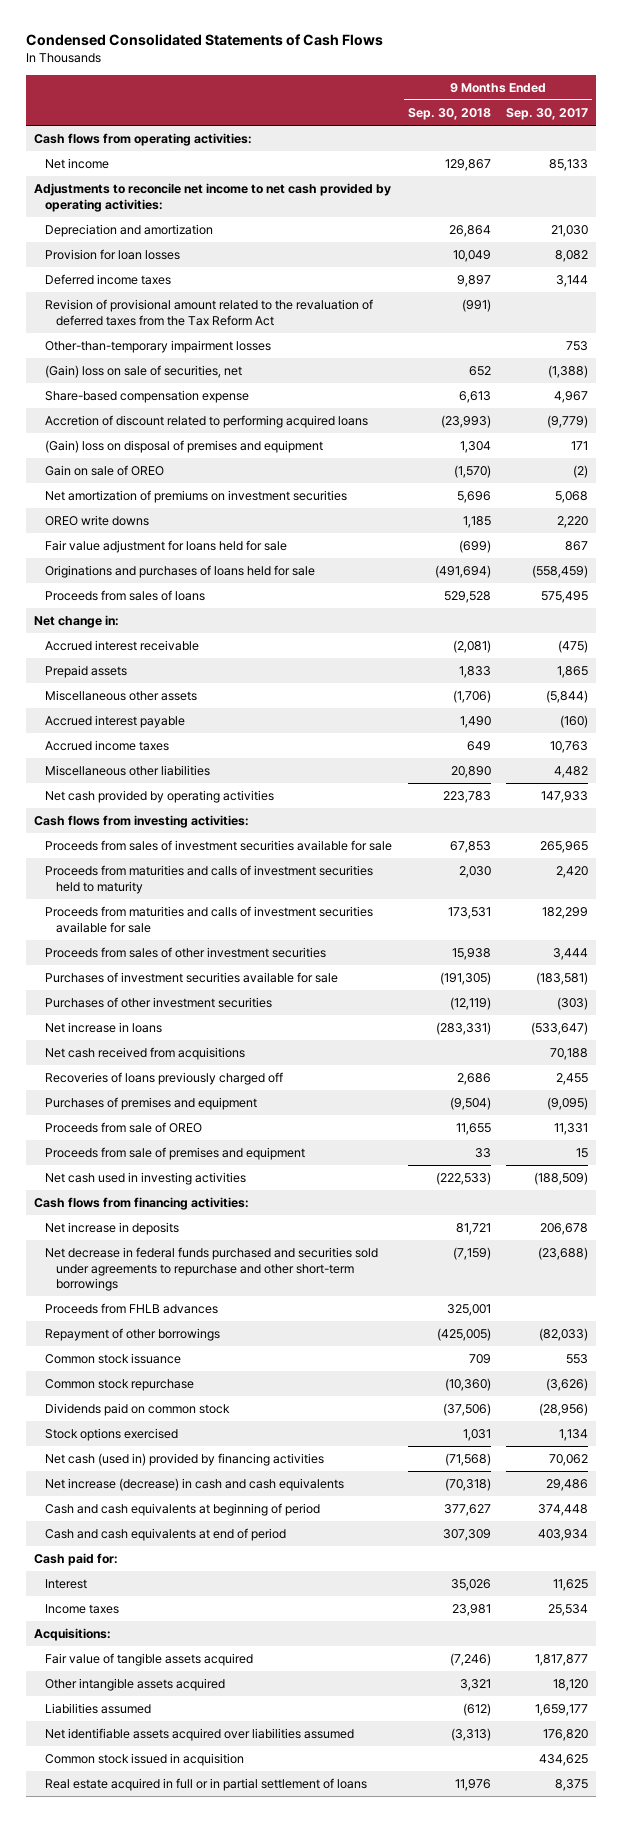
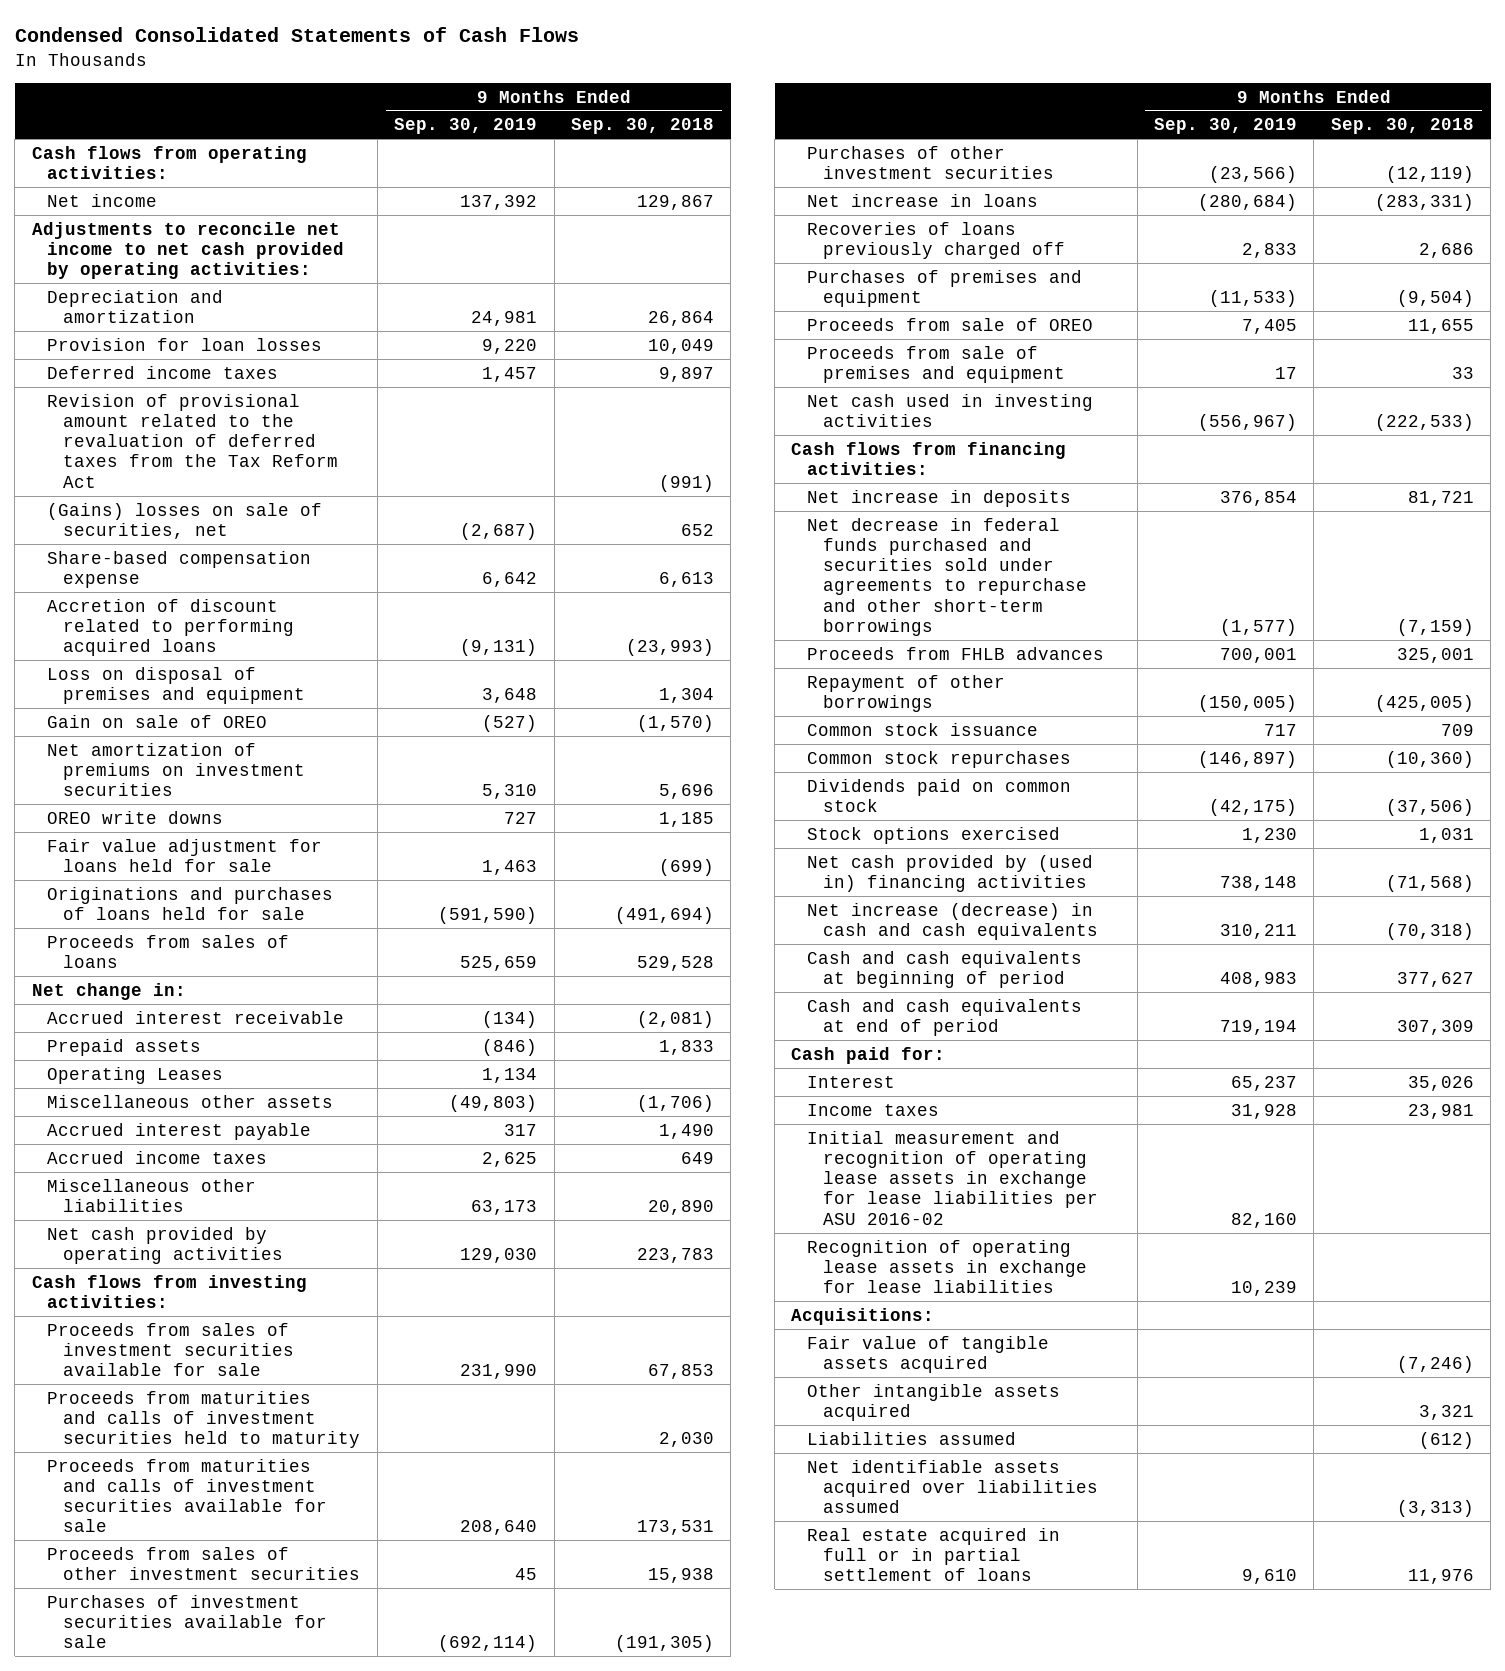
[506,107,589,120] Sep. 30, 2017 -> none
none -> [394,118,538,135] Sep. 30, 2019
[44,339,271,353] Other-than-temporary impairment losses -> none
[44,364,242,378] (Gain) loss on sale of securities, net -> [47,502,323,539] (Gains) losses on sale of securities, net
[44,439,323,453] (Gain) loss on disposal of premises and equipment -> [47,666,306,704] Loss on disposal of premises and equipment
none -> [47,1066,224,1084] Operating Leases
[44,1046,245,1060] Net cash received from acquisitions -> none
[44,1378,194,1391] Common stock repurchase -> [807,750,1072,768] Common stock repurchases
[44,1452,324,1466] Net cash (used in) provided by financing activities -> [807,854,1094,892] Net cash provided by (used in) financing activities
none -> [807,1130,1099,1225] Initial measurement and recognition of operating lease assets in exchange for lease liabilities per ASU 2016-02
none -> [807,1239,1088,1294] Recognition of operating lease assets in exchange for lease liabilities
[44,1752,244,1766] Common stock issued in acquisition -> none

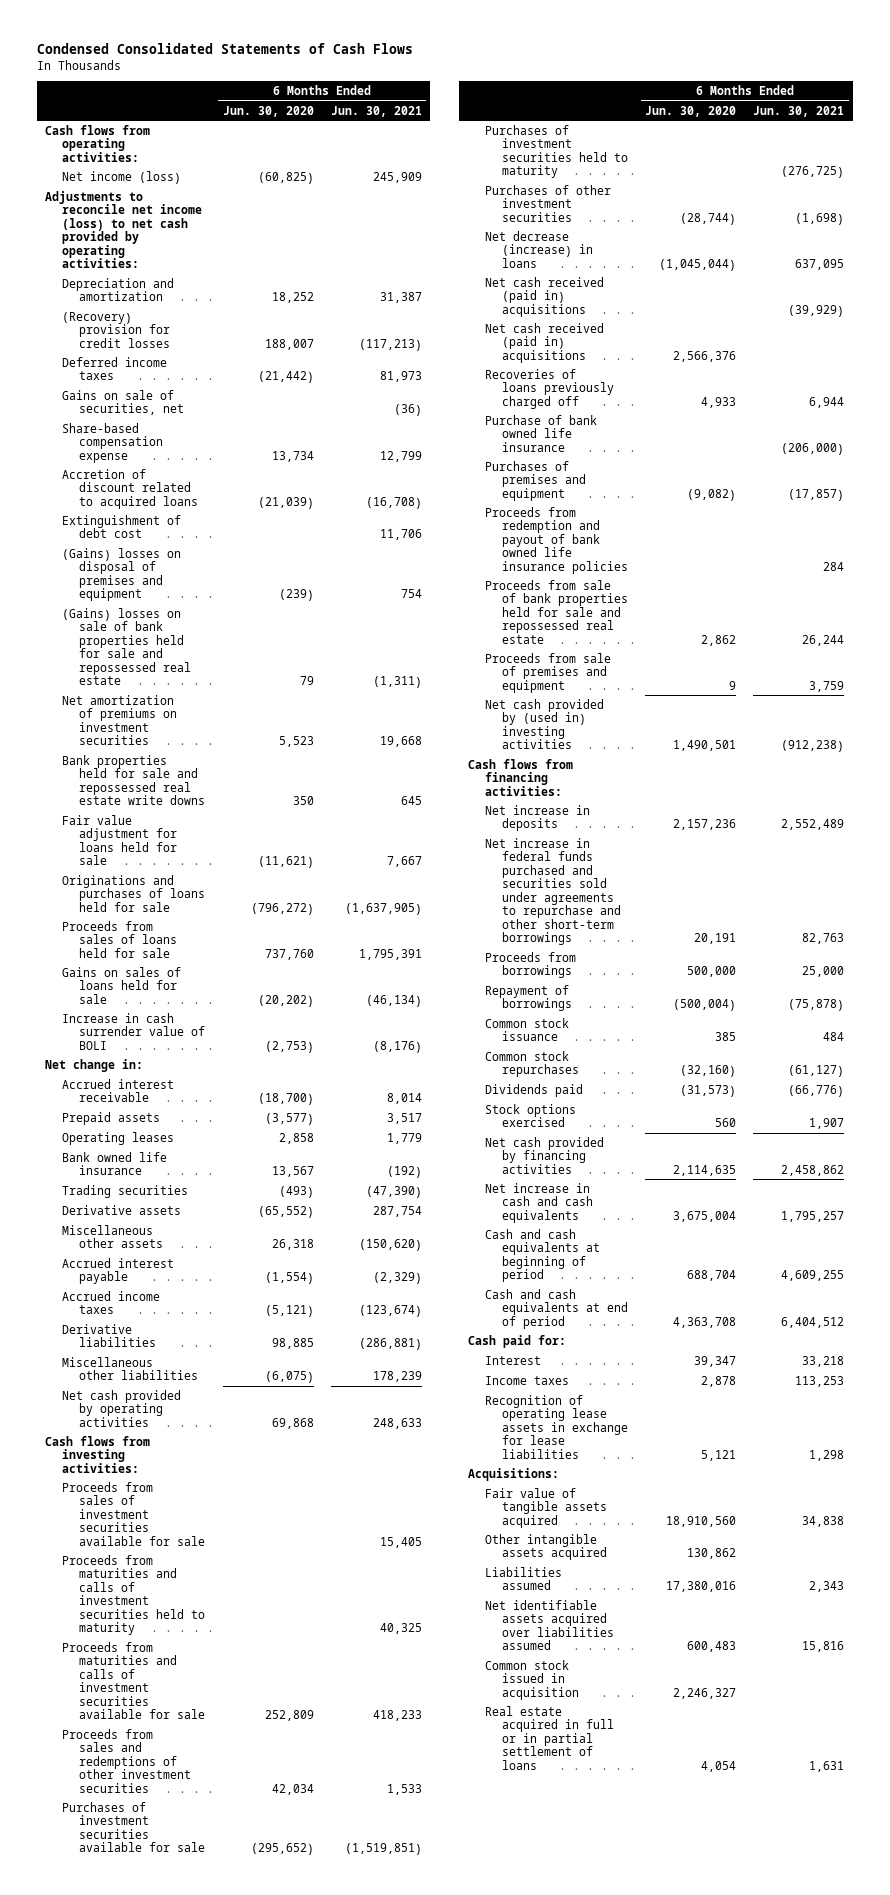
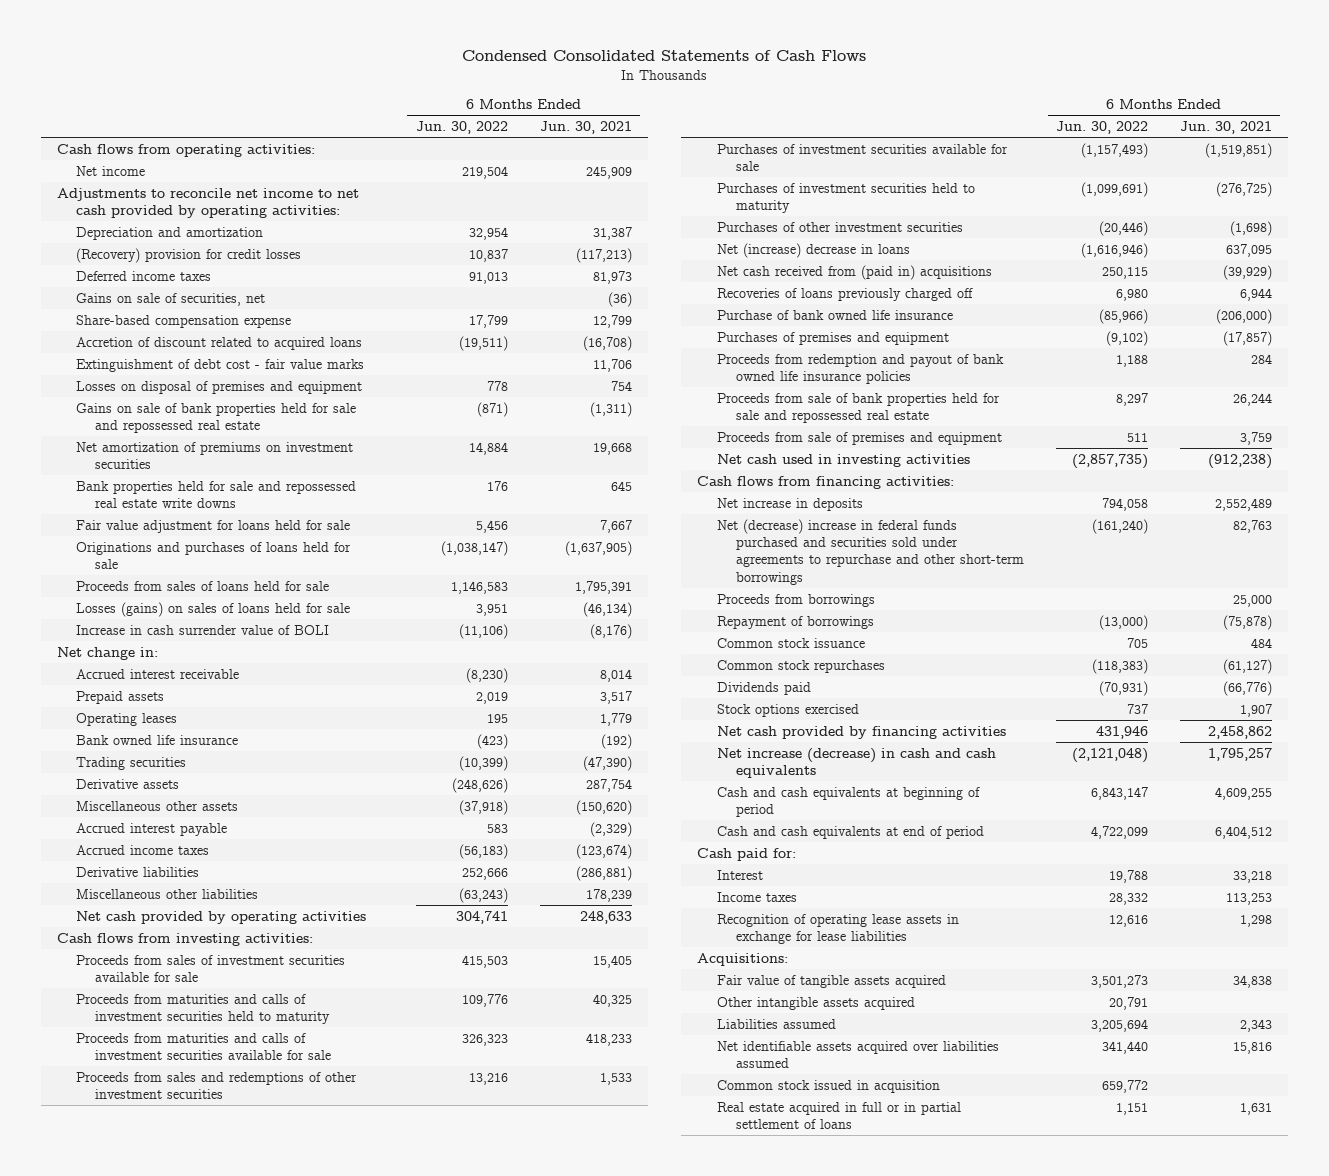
[222,105,314,117] Jun. 30, 2020 -> none
none -> [415,120,508,134] Jun. 30, 2022
[62,170,182,184] Net income (loss) -> [76,165,146,176] Net income
[45,190,203,269] Adjustments to reconcile net income (loss) to net cash provided by operating activities: -> [56,187,359,218] Adjustments to reconcile net income to net cash provided by operating activities:
[62,514,182,539] Extinguishment of debt cost -> [76,358,365,372] Extinguishment of debt cost - fair value marks
[62,547,182,602] (Gains) losses on disposal of premises and equipment -> [76,380,363,394] Losses on disposal of premises and equipment
[62,607,192,686] (Gains) losses on sale of bank properties held for sale and repossessed real estate -> [76,402,357,433] Gains on sale of bank properties held for sale and repossessed real estate
[62,966,182,1004] Gains on sales of loans held for sale -> [76,601,351,617] Losses (gains) on sales of loans held for sale
[484,322,604,363] Net cash received (paid in) acquisitions -> none
[484,230,593,268] Net decrease (increase) in loans -> [716,242,910,258] Net (increase) decrease in loans
[484,276,604,317] Net cash received (paid in) acquisitions -> [716,264,992,280] Net cash received from (paid in) acquisitions
[484,698,604,750] Net cash provided by (used in) investing activities -> [716,453,970,467] Net cash used in investing activities
[484,837,621,946] Net increase in federal funds purchased and securities sold under agreements to repurchase and other short-term borrowings -> [716,518,1024,585] Net (decrease) increase in federal funds purchased and securities sold under agreements to repurchase and other short-term borrowings
[484,1182,593,1223] Net increase in cash and cash equivalents -> [716,747,996,778] Net increase (decrease) in cash and cash equivalents

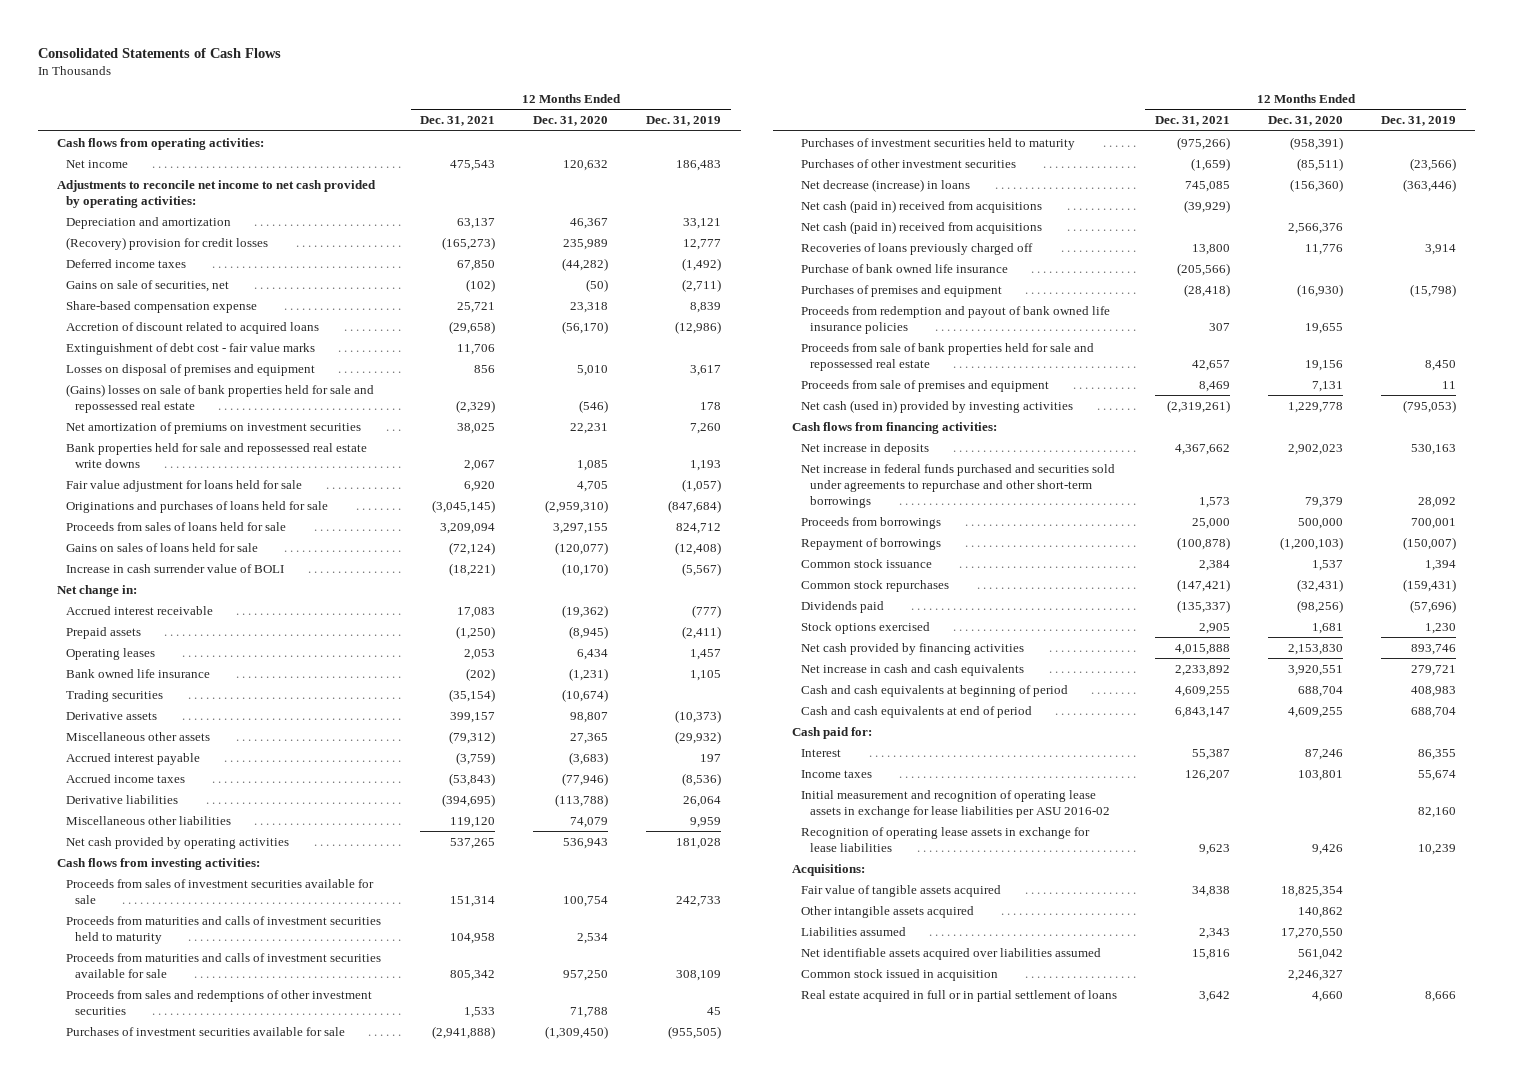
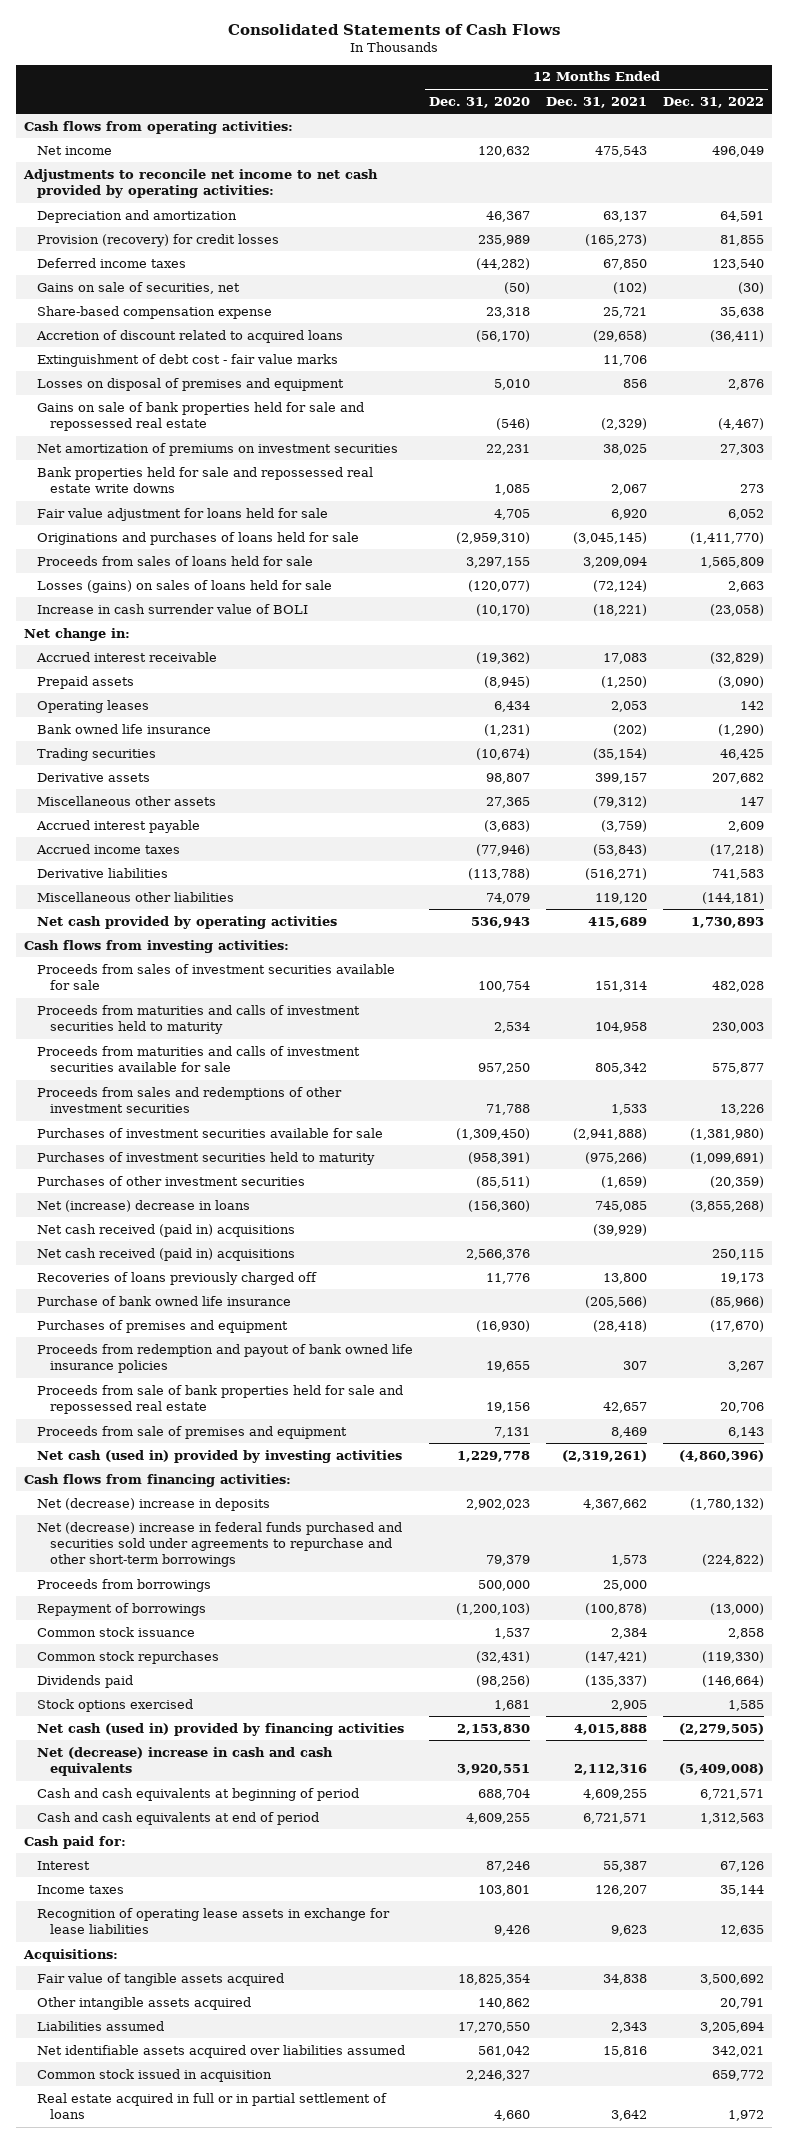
[646,115,722,126] Dec. 31, 2019 -> none
none -> [663,96,765,108] Dec. 31, 2022
[66,236,269,250] (Recovery) provision for credit losses -> [37,233,280,247] Provision (recovery) for credit losses
[66,383,375,413] (Gains) losses on sale of bank properties held for sale and repossessed real estate -> [37,401,365,431] Gains on sale of bank properties held for sale and repossessed real estate
[66,542,259,552] Gains on sales of loans held for sale -> [37,579,333,593] Losses (gains) on sales of loans held for sale
[442,793,496,807] (394,695) -> [585,867,648,880] (516,271)
[450,837,496,849] 537,265 -> [588,916,648,928] 415,689
[800,178,970,192] Net decrease (increase) in loans -> [37,1199,251,1212] Net (increase) decrease in loans
[800,199,1042,213] Net cash (paid in) received from acquisitions -> [37,1223,296,1237] Net cash received (paid in) acquisitions
[800,220,1042,234] Net cash (paid in) received from acquisitions -> [37,1247,296,1261] Net cash received (paid in) acquisitions
[800,442,929,455] Net increase in deposits -> [37,1497,271,1511] Net (decrease) increase in deposits
[800,463,1115,508] Net increase in federal funds purchased and securities sold under agreements to repurchase and other short-term borrowings -> [37,1521,403,1567] Net (decrease) increase in federal funds purchased and securities sold under agreements to repurchase and other short-term borrowings
[800,642,1024,655] Net cash provided by financing activities -> [37,1722,405,1736] Net cash (used in) provided by financing activities
[800,663,1024,676] Net increase in cash and cash equivalents -> [37,1746,334,1776] Net (decrease) increase in cash and cash equivalents
[1175,664,1231,676] 2,233,892 -> [574,1763,648,1775] 2,112,316
[1175,706,1231,718] 6,843,147 -> [583,1812,648,1824] 6,721,571
[800,789,1111,818] Initial measurement and recognition of operating lease assets in exchange for lease liabilities per ASU 2016-02 -> none

